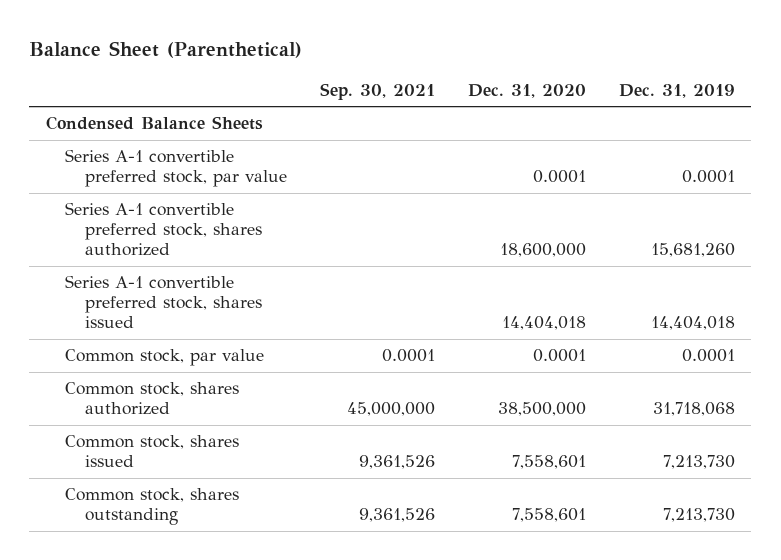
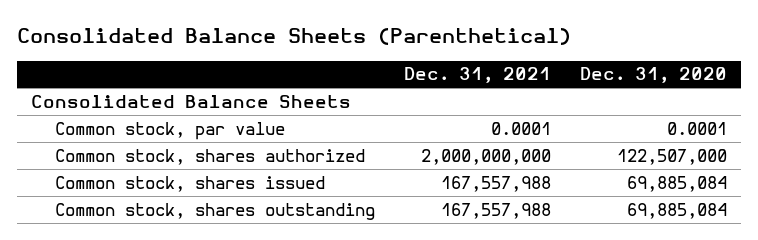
[29,41,303,59] Balance Sheet (Parenthetical) -> [16,28,571,46] Consolidated Balance Sheets (Parenthetical)
[319,82,435,100] Sep. 30, 2021 -> none
[618,83,735,98] Dec. 31, 2019 -> none
none -> [403,67,551,84] Dec. 31, 2021
[65,149,287,188] Series A-1 convertible preferred stock, par value -> none
[65,202,262,257] Series A-1 convertible preferred stock, shares authorized -> none
[65,275,262,329] Series A-1 convertible preferred stock, shares issued -> none
[45,116,263,131] Condensed Balance Sheets -> [31,94,352,108] Consolidated Balance Sheets
[497,402,586,417] 38,500,000 -> [616,148,727,165] 122,507,000
[511,455,586,470] 7,558,601 -> [626,175,727,192] 69,885,084
[511,508,586,523] 7,558,601 -> [626,202,727,219] 69,885,084

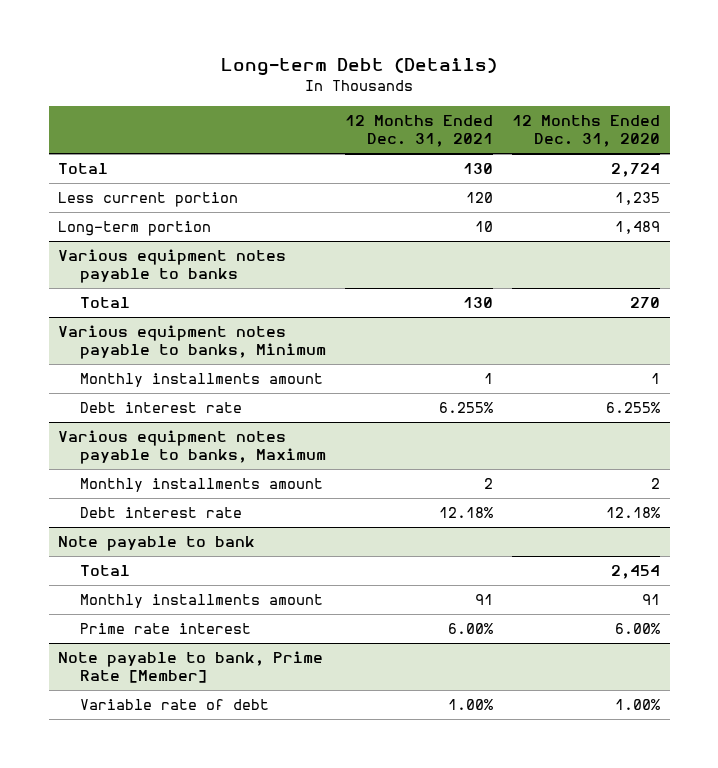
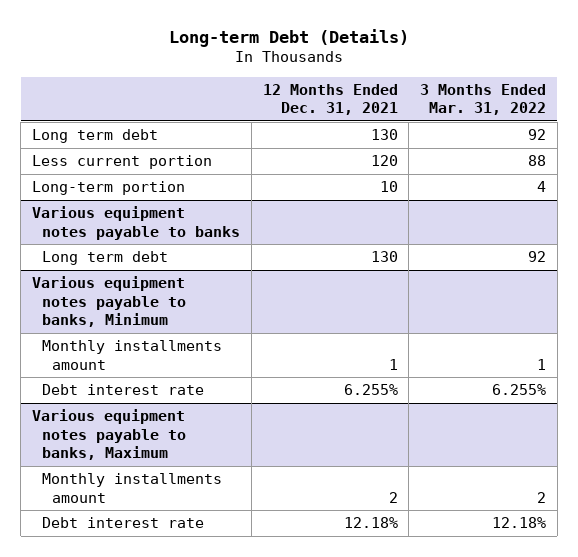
[512,115,661,148] 12 Months Ended Dec. 31, 2020 -> none
none -> [420,83,547,116] 3 Months Ended Mar. 31, 2022
[58,163,109,175] Total -> [31,129,158,144] Long term debt
[79,297,130,309] Total -> [42,251,169,266] Long term debt
[58,536,256,552] Note payable to bank -> none
[79,565,130,577] Total -> none
[79,594,323,609] Monthly installments amount -> none
[79,623,251,635] Prime rate interest -> none
[58,651,324,684] Note payable to bank, Prime Rate [Member] -> none
[79,699,269,711] Variable rate of debt -> none

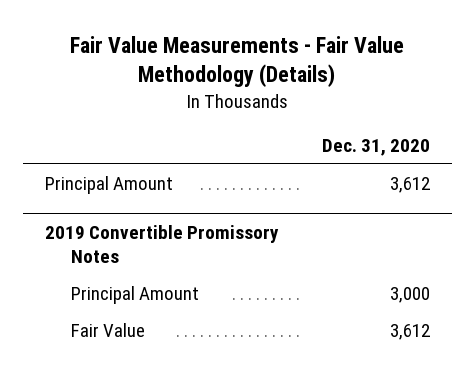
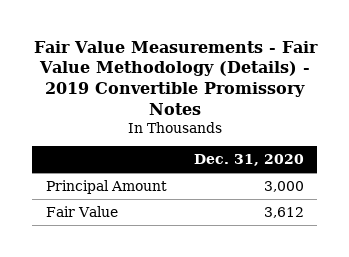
[70,35,405,88] Fair Value Measurements - Fair Value Methodology (Details) -> [33,40,318,115] Fair Value Measurements - Fair Value Methodology (Details) - 2019 Convertible Promissory Notes
[44,176,173,195] Principal Amount -> none
[44,225,279,263] 2019 Convertible Promissory Notes -> none

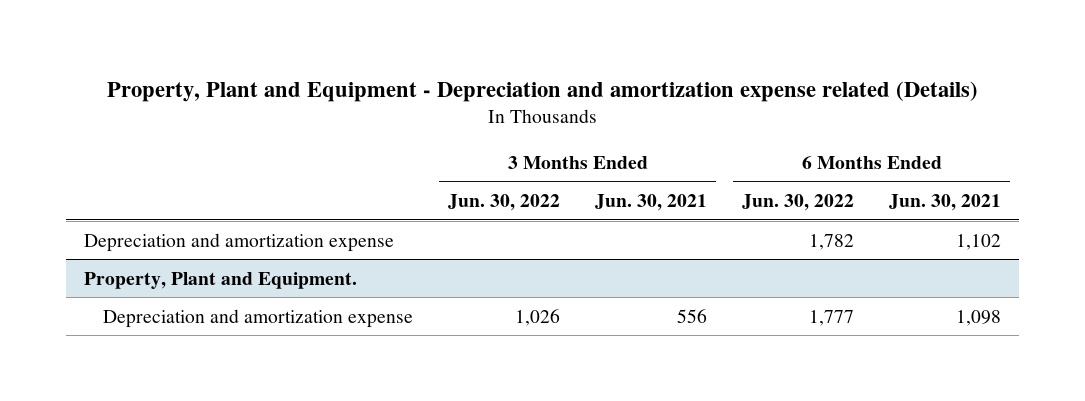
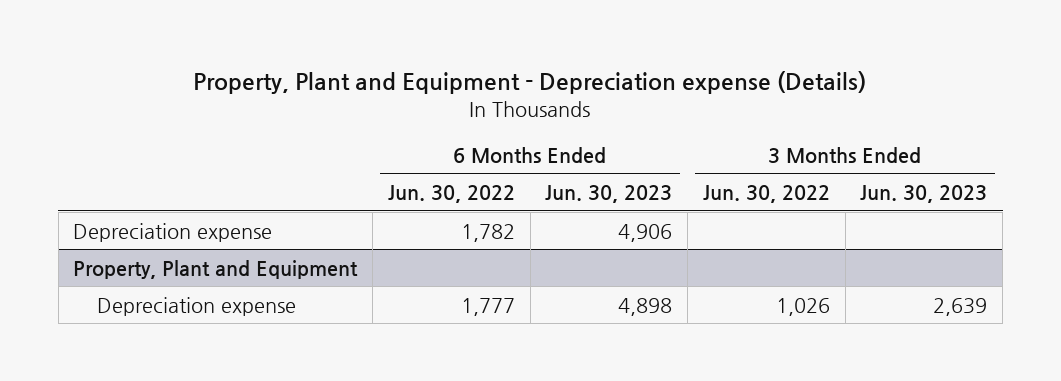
[106,80,978,102] Property, Plant and Equipment - Depreciation and amortization expense related (Details) -> [193,71,867,95] Property, Plant and Equipment - Depreciation expense (Details)
[595,194,708,212] Jun. 30, 2021 -> none
[889,194,1002,212] Jun. 30, 2021 -> none
none -> [545,185,673,204] Jun. 30, 2023
none -> [860,185,988,204] Jun. 30, 2023
[83,232,394,252] Depreciation and amortization expense -> [73,222,273,242] Depreciation expense
[83,271,357,289] Property, Plant and Equipment. -> [73,259,359,279] Property, Plant and Equipment
[103,308,414,328] Depreciation and amortization expense -> [97,296,297,316] Depreciation expense

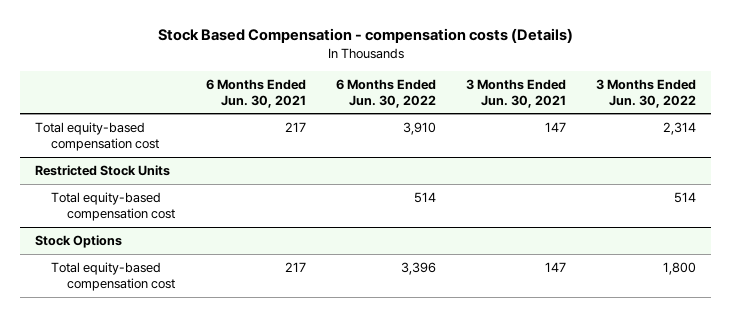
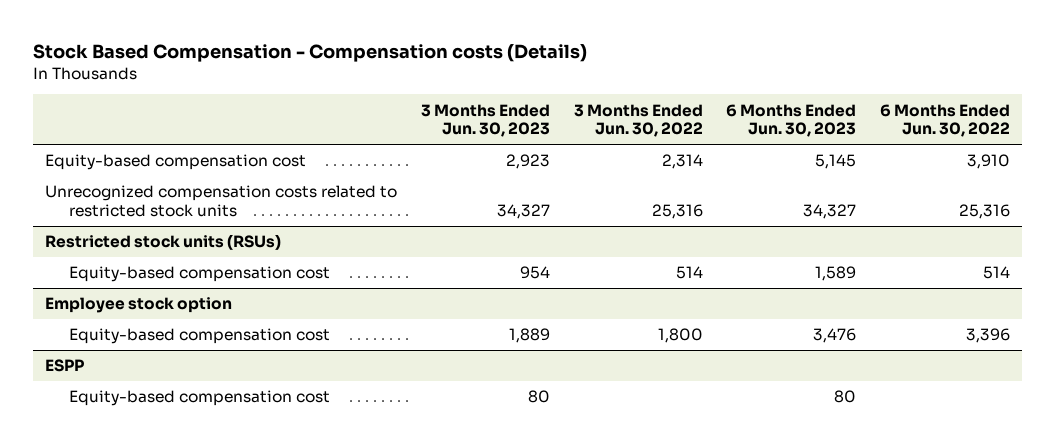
[157,28,573,44] Stock Based Compensation - compensation costs (Details) -> [33,43,588,62] Stock Based Compensation - Compensation costs (Details)
[205,78,306,108] 6 Months Ended Jun. 30, 2021 -> none
[465,78,566,108] 3 Months Ended Jun. 30, 2021 -> none
none -> [420,103,550,138] 3 Months Ended Jun. 30, 2023
none -> [726,103,857,138] 6 Months Ended Jun. 30, 2023
[35,121,160,152] Total equity-based compensation cost -> [45,154,307,171] Equity-based compensation cost
none -> [45,185,398,217] Unrecognized compensation costs related to restricted stock units
[35,164,171,176] Restricted Stock Units -> [45,234,282,251] Restricted stock units (RSUs)
[51,191,176,222] Total equity-based compensation cost -> [68,266,330,283] Equity-based compensation cost
[35,234,123,248] Stock Options -> [45,297,233,314] Employee stock option
[51,261,176,292] Total equity-based compensation cost -> [68,328,330,345] Equity-based compensation cost
none -> [45,359,85,373] ESPP
none -> [68,390,330,407] Equity-based compensation cost

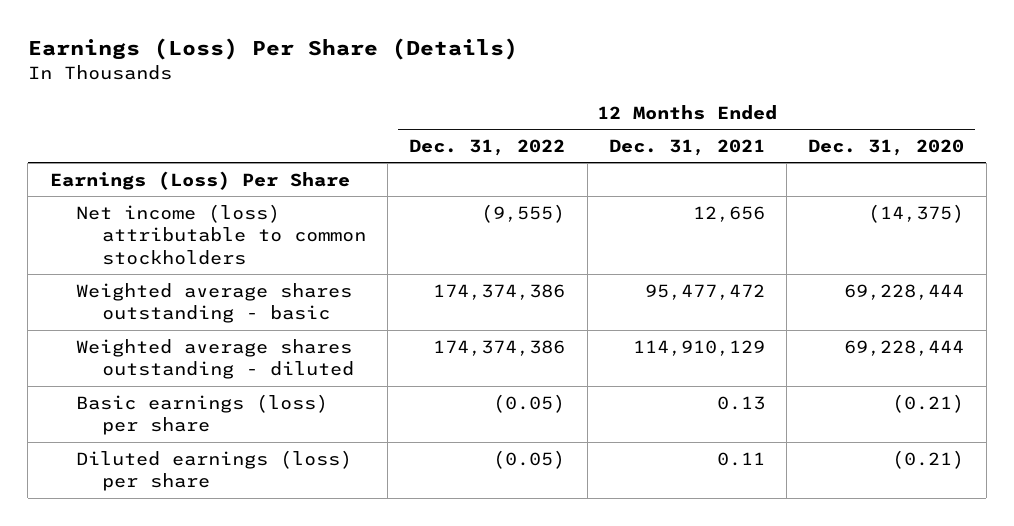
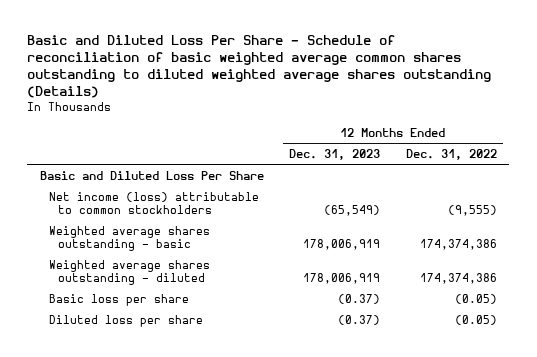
[27,37,518,60] Earnings (Loss) Per Share (Details) -> [27,34,492,98] Basic and Diluted Loss Per Share - Schedule of reconciliation of basic weighted average common shares outstanding to diluted weighted average shares outstanding (Details)
[608,138,765,156] Dec. 31, 2021 -> none
[808,138,965,156] Dec. 31, 2020 -> none
none -> [289,149,381,161] Dec. 31, 2023
[49,170,350,190] Earnings (Loss) Per Share -> [40,170,265,180] Basic and Diluted Loss Per Share
[75,393,328,436] Basic earnings (loss) per share -> [49,293,190,306] Basic loss per share
[75,449,352,492] Diluted earnings (loss) per share -> [49,314,204,327] Diluted loss per share

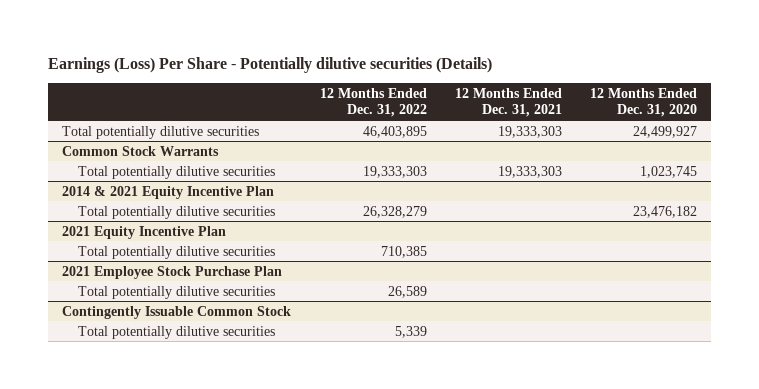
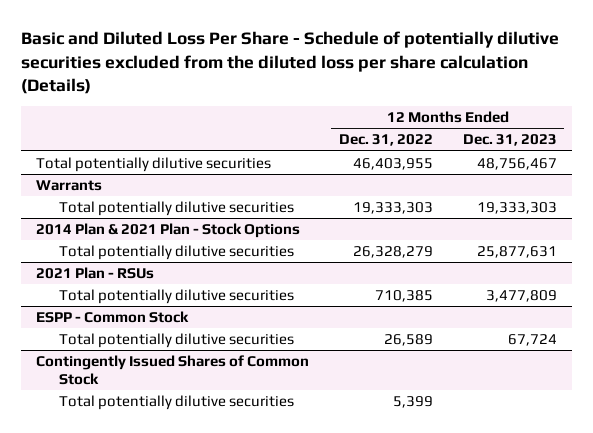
[48,57,493,74] Earnings (Loss) Per Share - Potentially dilutive securities (Details) -> [20,31,559,94] Basic and Diluted Loss Per Share - Schedule of potentially dilutive securities excluded from the diluted loss per share calculation (Details)
[454,87,562,118] 12 Months Ended Dec. 31, 2021 -> none
[590,87,698,118] 12 Months Ended Dec. 31, 2020 -> none
none -> [462,134,557,147] Dec. 31, 2023
[362,125,427,138] 46,403,895 -> [352,158,433,171] 46,403,955
[62,145,220,156] Common Stock Warrants -> [35,180,102,192] Warrants
[62,185,275,199] 2014 & 2021 Equity Incentive Plan -> [35,223,300,239] 2014 Plan & 2021 Plan - Stock Options
[62,225,227,239] 2021 Equity Incentive Plan -> [35,267,154,280] 2021 Plan - RSUs
[62,265,283,279] 2021 Employee Stock Purchase Plan -> [35,311,189,324] ESPP - Common Stock
[62,305,292,319] Contingently Issuable Common Stock -> [35,355,309,385] Contingently Issued Shares of Common Stock
[394,325,427,338] 5,339 -> [392,396,433,409] 5,399

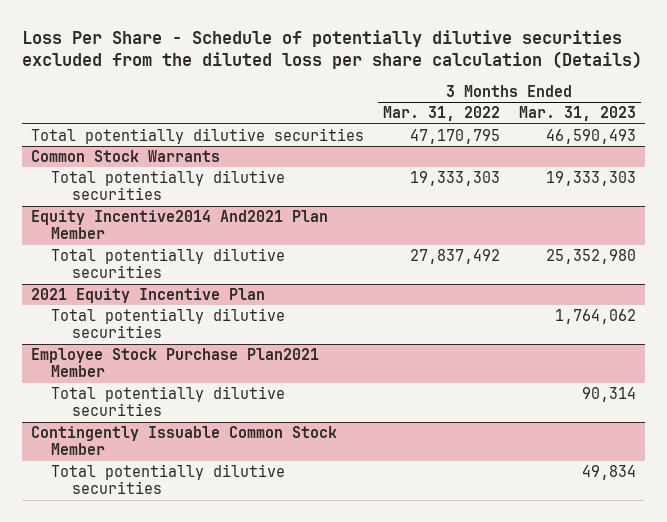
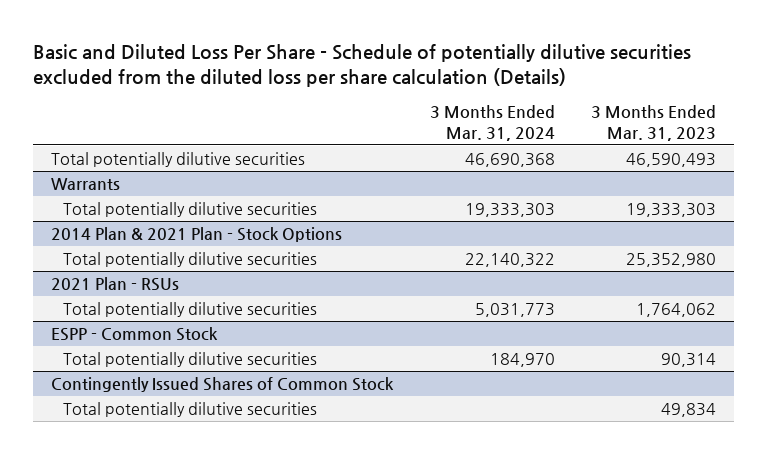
[21,30,642,70] Loss Per Share - Schedule of potentially dilutive securities excluded from the diluted loss per share calculation (Details) -> [32,43,691,87] Basic and Diluted Loss Per Share - Schedule of potentially dilutive securities excluded from the diluted loss per share calculation (Details)
[383,105,501,121] Mar. 31, 2022 -> none
none -> [429,105,555,141] 3 Months Ended Mar. 31, 2024
[31,149,221,162] Common Stock Warrants -> [51,178,121,191] Warrants
[31,209,329,240] Equity Incentive2014 And2021 Plan Member -> [51,227,343,243] 2014 Plan & 2021 Plan - Stock Options
[31,287,266,303] 2021 Equity Incentive Plan -> [51,277,180,292] 2021 Plan - RSUs
[31,347,320,378] Employee Stock Purchase Plan2021 Member -> [51,327,219,342] ESPP - Common Stock
[31,425,338,456] Contingently Issuable Common Stock Member -> [51,377,395,393] Contingently Issued Shares of Common Stock

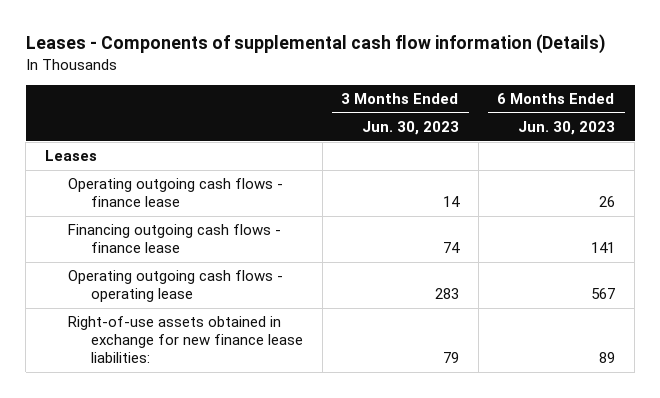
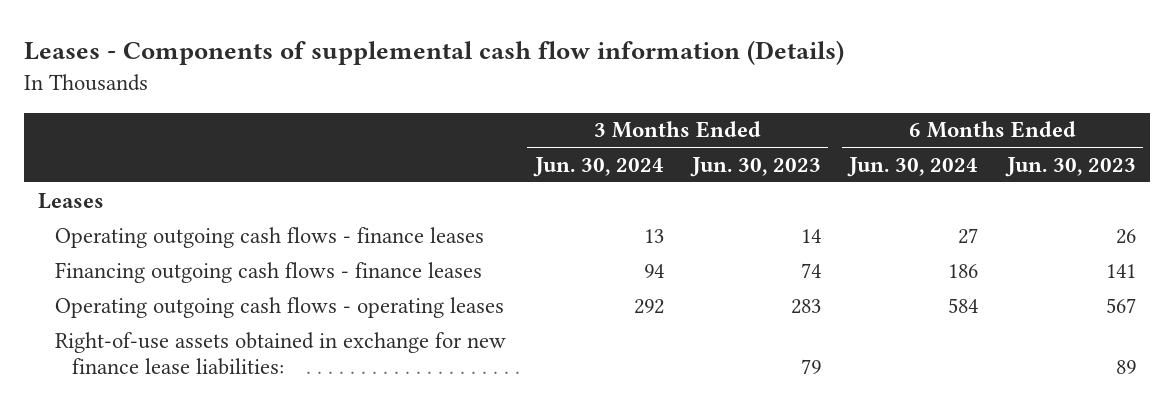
none -> [532,156,664,177] Jun. 30, 2024
none -> [847,156,979,177] Jun. 30, 2024
[68,178,284,208] Operating outgoing cash flows - finance lease -> [55,226,485,248] Operating outgoing cash flows - finance leases
[68,224,282,254] Financing outgoing cash flows - finance lease -> [55,261,483,283] Financing outgoing cash flows - finance leases
[68,270,284,303] Operating outgoing cash flows - operating lease -> [55,296,505,318] Operating outgoing cash flows - operating leases

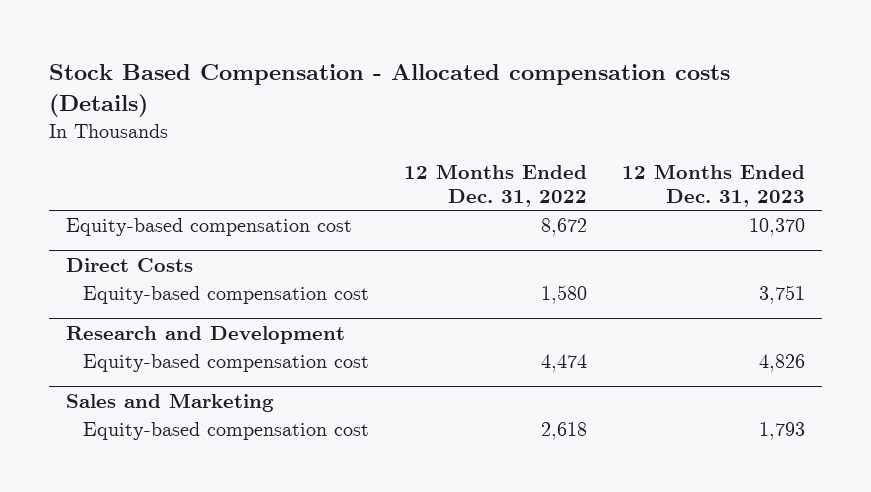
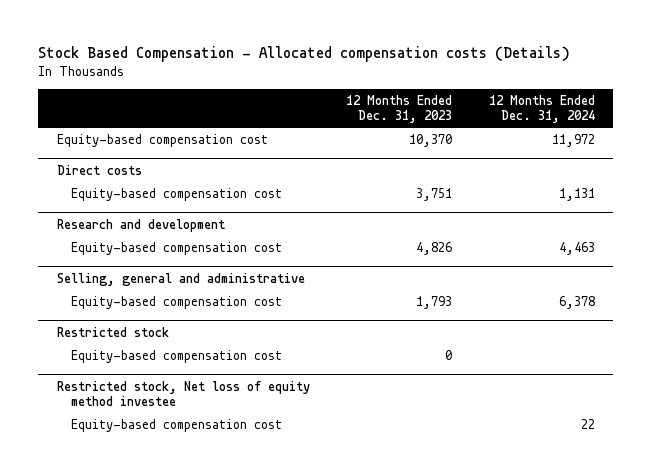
[403,164,587,207] 12 Months Ended Dec. 31, 2022 -> none
none -> [489,94,596,123] 12 Months Ended Dec. 31, 2024
[66,257,194,272] Direct Costs -> [56,164,142,175] Direct costs
[66,325,346,344] Research and Development -> [56,218,225,232] Research and development
[66,392,275,412] Sales and Marketing -> [56,272,305,286] Selling, general and administrative
none -> [56,326,169,337] Restricted stock
none -> [70,350,282,364] Equity-based compensation cost
none -> [56,380,310,406] Restricted stock, Net loss of equity method investee
none -> [70,419,282,433] Equity-based compensation cost

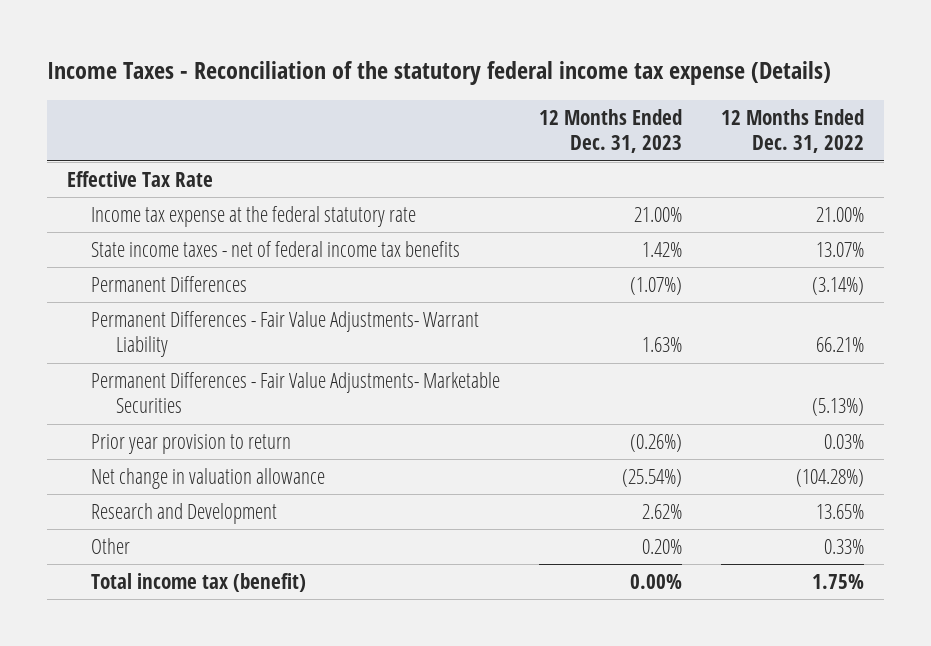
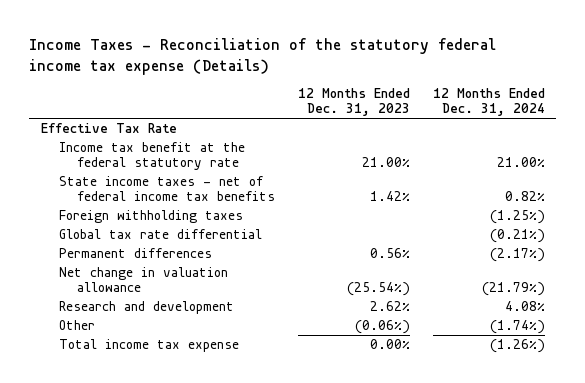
[721,108,865,154] 12 Months Ended Dec. 31, 2022 -> none
none -> [432,87,545,117] 12 Months Ended Dec. 31, 2024
[91,205,417,227] Income tax expense at the federal statutory rate -> [58,142,245,171] Income tax benefit at the federal statutory rate
[91,310,480,358] Permanent Differences - Fair Value Adjustments- Warrant Liability -> none
[91,371,501,414] Permanent Differences - Fair Value Adjustments- Marketable Securities -> none
[91,433,292,454] Prior year provision to return -> none
none -> [58,210,243,224] Foreign withholding taxes
none -> [58,229,262,240] Global tax rate differential
[91,275,248,292] Permanent Differences -> [58,248,212,259] Permanent differences
[630,276,683,295] (1.07%) -> [369,248,410,259] 0.56%
[91,502,278,524] Research and Development -> [58,301,234,315] Research and development
[642,538,683,554] 0.20% -> [354,320,410,335] (0.06%)
[91,572,307,592] Total income tax (benefit) -> [58,339,239,353] Total income tax expense

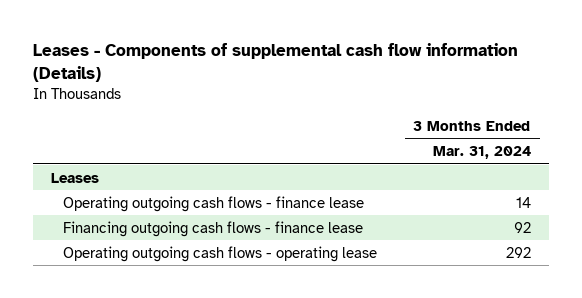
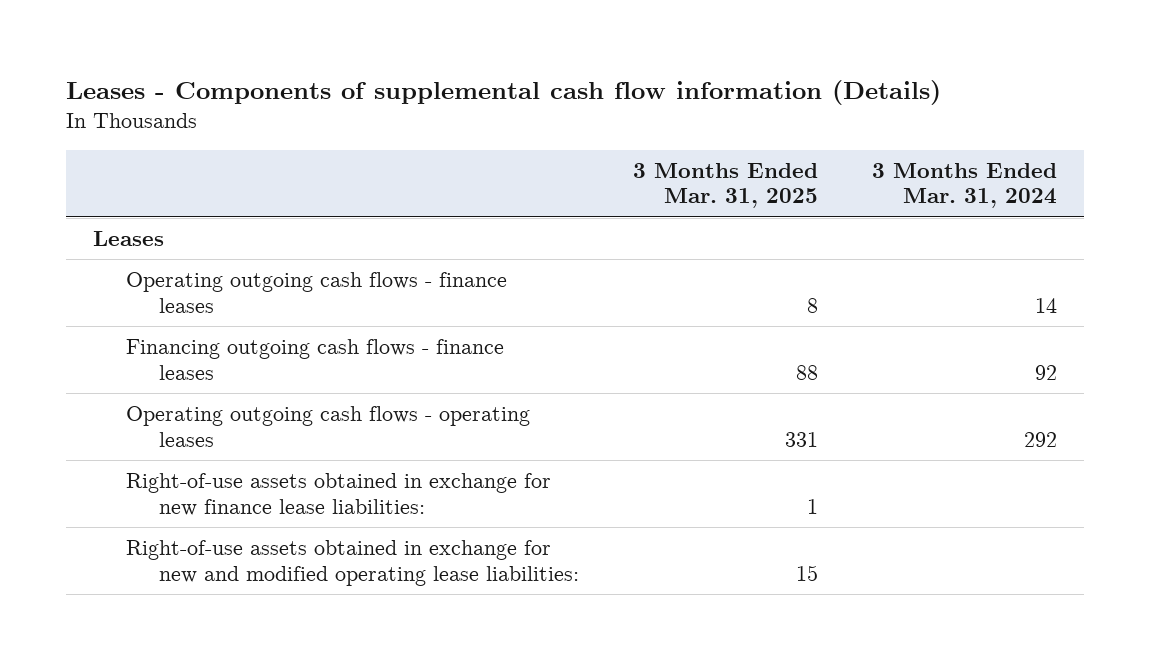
none -> [633,162,819,209] 3 Months Ended Mar. 31, 2025
[63,195,365,212] Operating outgoing cash flows - finance lease -> [126,272,508,313] Operating outgoing cash flows - finance leases
[63,220,364,237] Financing outgoing cash flows - finance lease -> [126,339,505,380] Financing outgoing cash flows - finance leases
[63,245,378,262] Operating outgoing cash flows - operating lease -> [126,406,531,447] Operating outgoing cash flows - operating leases
none -> [126,473,552,516] Right-of-use assets obtained in exchange for new finance lease liabilities:
none -> [126,540,580,586] Right-of-use assets obtained in exchange for new and modified operating lease liabilities:

